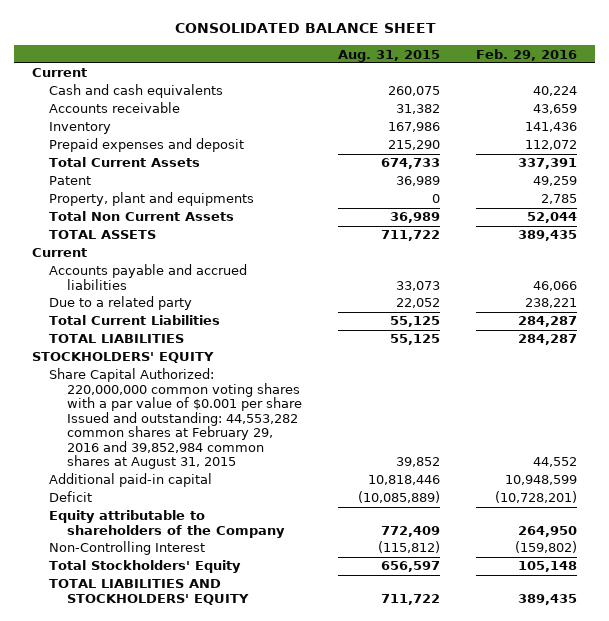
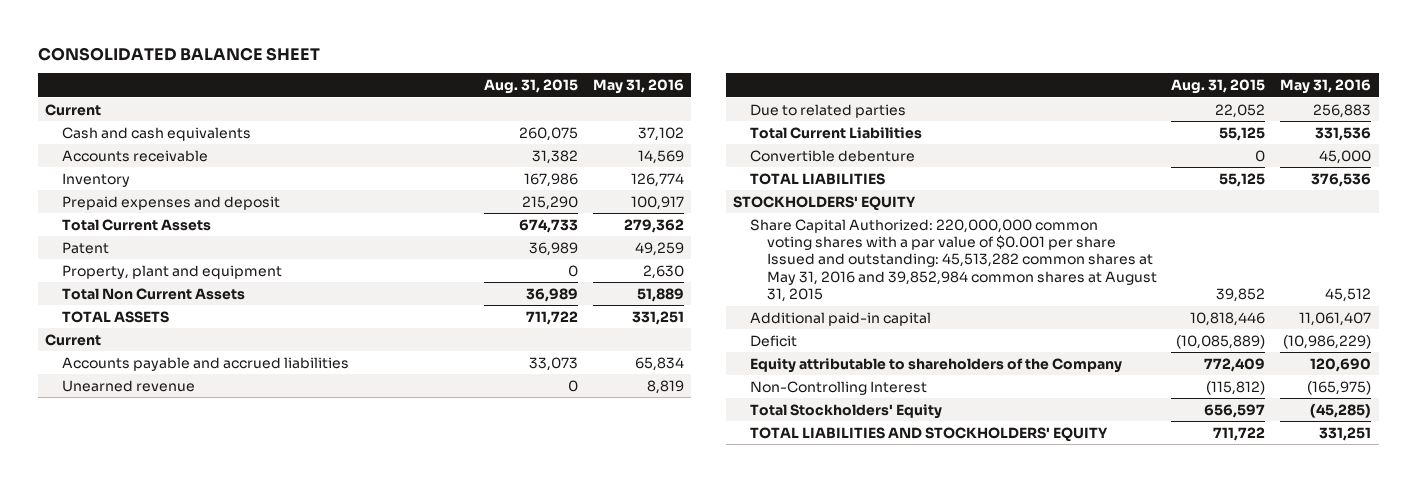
[476,48,578,61] Feb. 29, 2016 -> none
none -> [592,79,684,95] May 31, 2016
[49,192,255,207] Property, plant and equipments -> [62,264,283,279] Property, plant and equipment
none -> [62,379,196,392] Unearned revenue
[49,296,193,311] Due to a related party -> [749,103,906,118] Due to related parties
none -> [749,149,915,162] Convertible debenture
[49,368,302,470] Share Capital Authorized: 220,000,000 common voting shares with a par value of $0.001 per share Issued and outstanding: 44,553,282 common shares at February 29, 2016 and 39,852,984 common shares at August 31, 2015 -> [749,218,1157,303] Share Capital Authorized: 220,000,000 common voting shares with a par value of $0.001 per share Issued and outstanding: 45,513,282 common shares at May 31, 2016 and 39,852,984 common shares at August 31, 2015

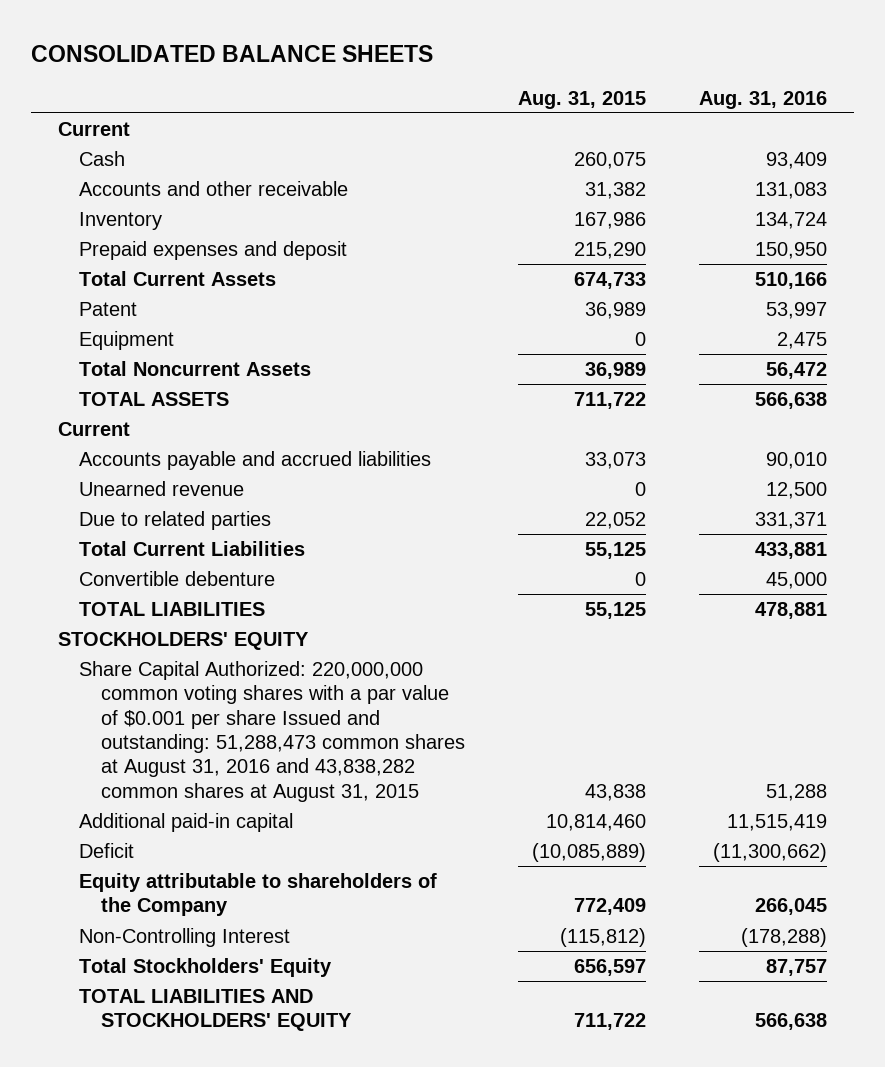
[38,46,321,61] CONSOLIDATED BALANCE SHEET -> [31,45,434,63] CONSOLIDATED BALANCE SHEETS
[592,79,684,95] May 31, 2016 -> none
none -> [699,90,828,109] Aug. 31, 2016
[62,126,252,141] Cash and cash equivalents -> [79,151,126,167] Cash
[62,149,209,162] Accounts receivable -> [79,181,349,197] Accounts and other receivable
[62,264,283,279] Property, plant and equipment -> [79,331,175,351] Equipment
[62,287,246,300] Total Non Current Assets -> [79,361,312,377] Total Noncurrent Assets
[749,218,1157,303] Share Capital Authorized: 220,000,000 common voting shares with a par value of $0.001 per share Issued and outstanding: 45,513,282 common shares at May 31, 2016 and 39,852,984 common shares at August 31, 2015 -> [79,661,466,802] Share Capital Authorized: 220,000,000 common voting shares with a par value of $0.001 per share Issued and outstanding: 51,288,473 common shares at August 31, 2016 and 43,838,282 common shares at August 31, 2015
[1216,288,1266,303] 39,852 -> [585,783,647,801] 43,838
[1190,311,1266,326] 10,818,446 -> [546,814,647,832] 10,814,460

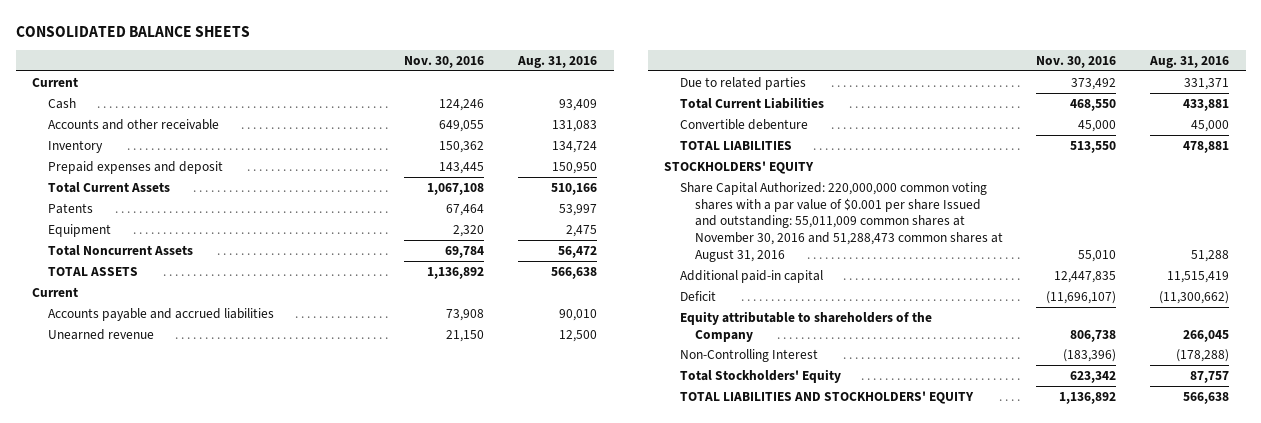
[518,90,647,109] Aug. 31, 2015 -> none
none -> [404,56,485,69] Nov. 30, 2016
[79,302,138,317] Patent -> [47,202,93,214] Patents
[79,661,466,802] Share Capital Authorized: 220,000,000 common voting shares with a par value of $0.001 per share Issued and outstanding: 51,288,473 common shares at August 31, 2016 and 43,838,282 common shares at August 31, 2015 -> [679,181,1003,262] Share Capital Authorized: 220,000,000 common voting shares with a par value of $0.001 per share Issued and outstanding: 55,011,009 common shares at November 30, 2016 and 51,288,473 common shares at August 31, 2016

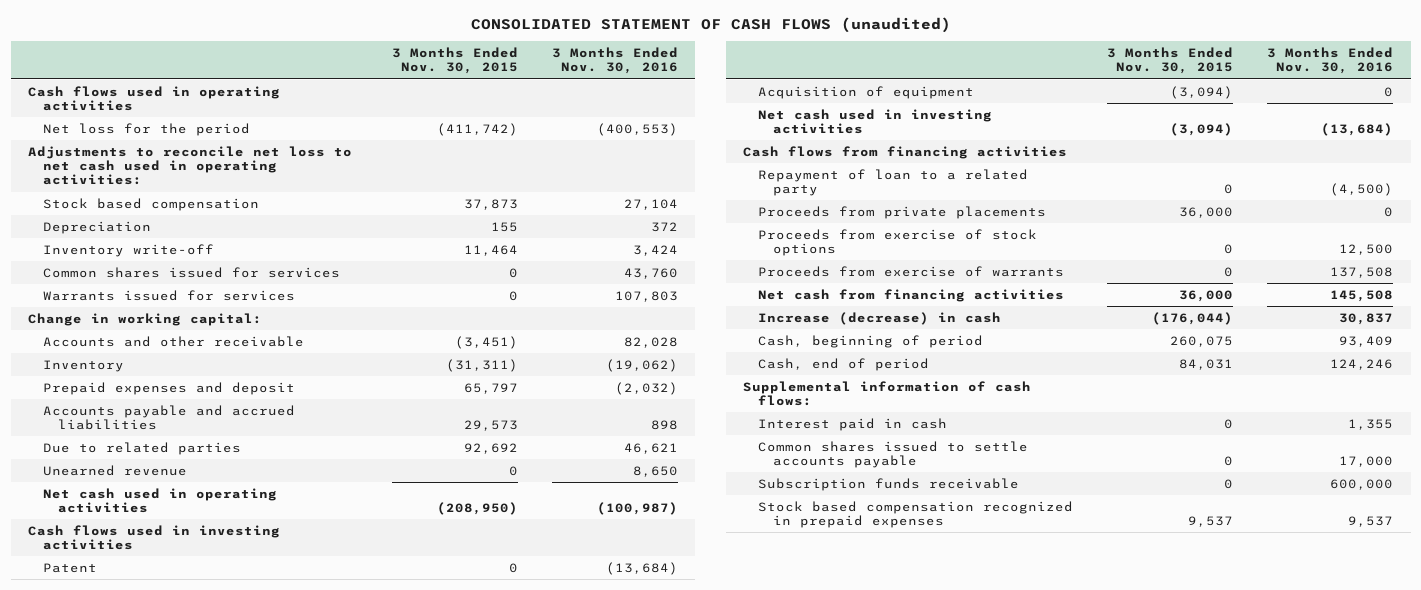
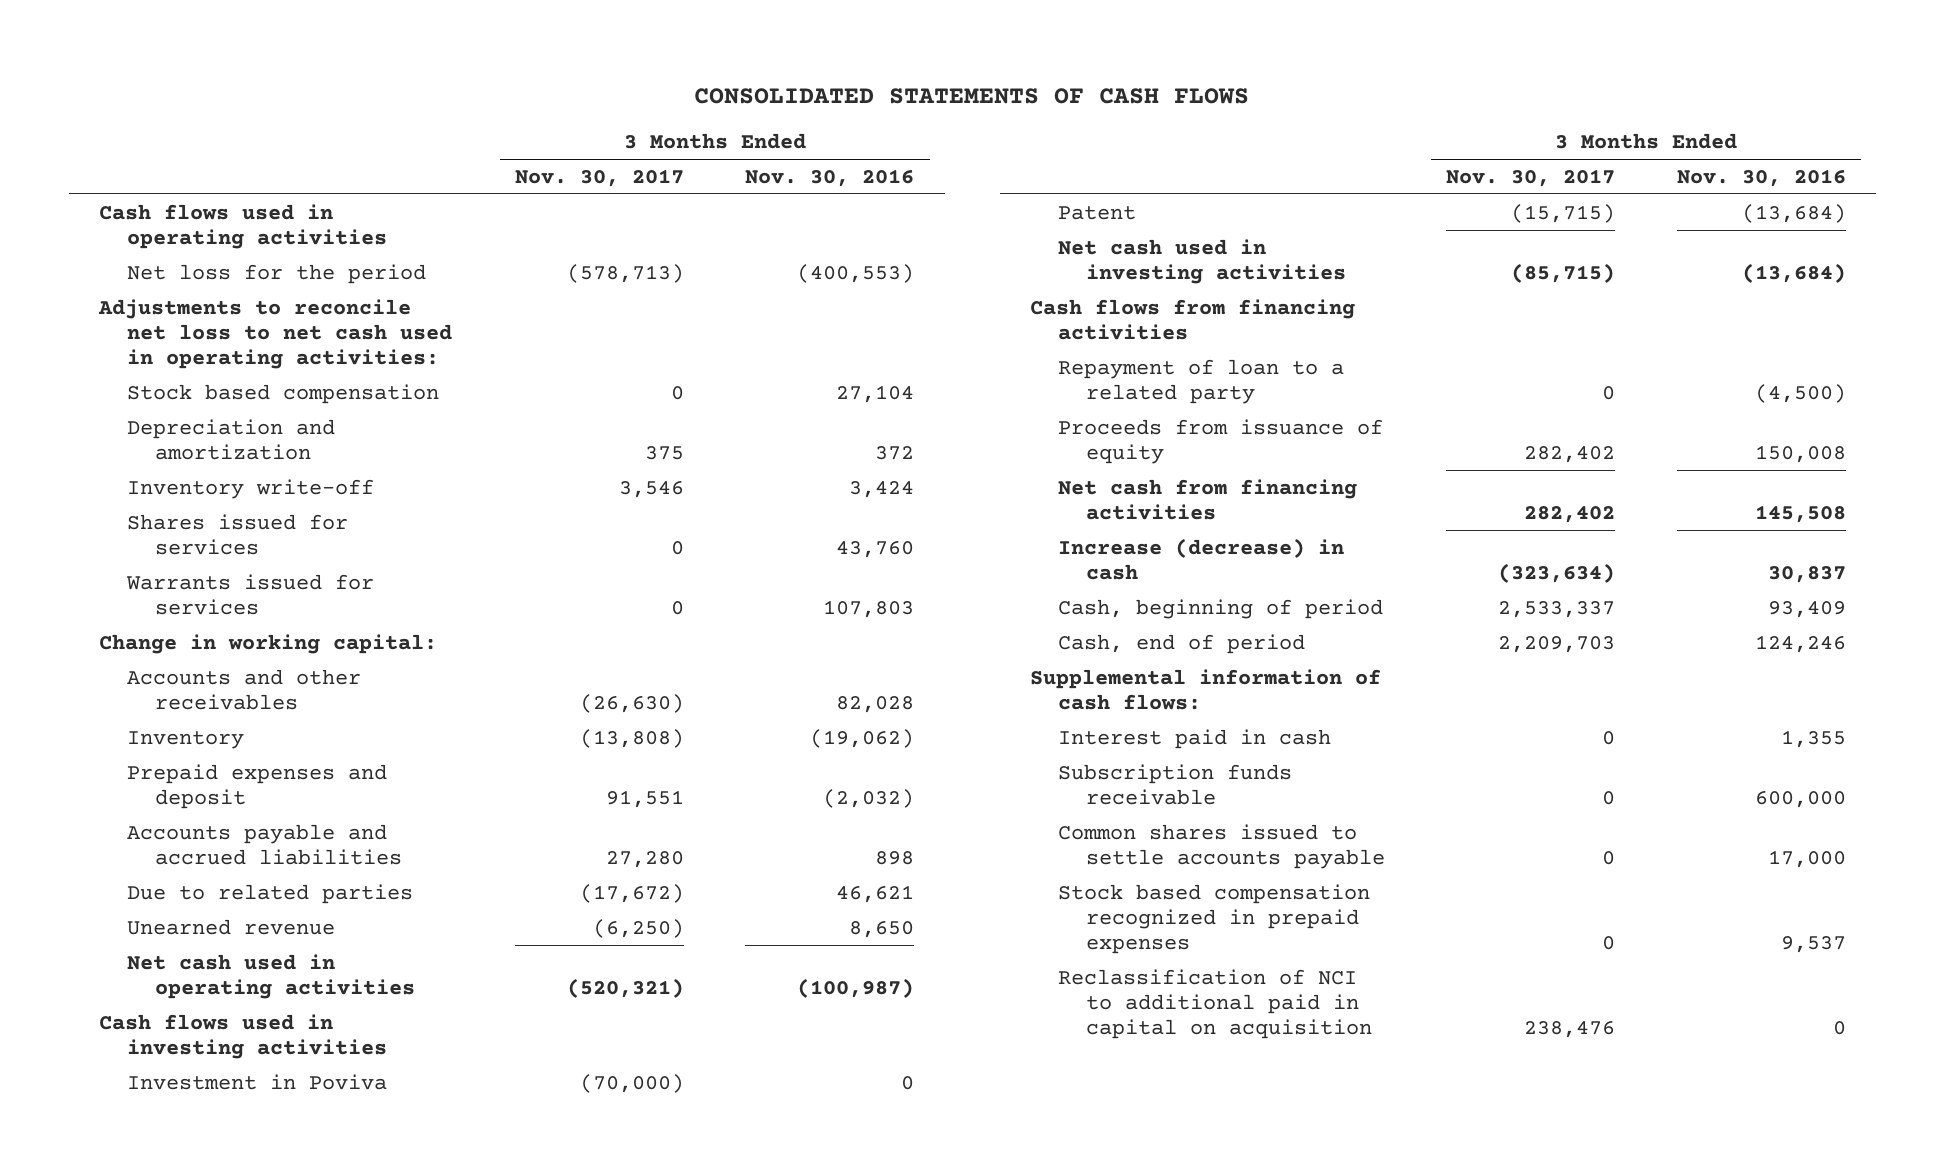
[470,17,951,34] CONSOLIDATED STATEMENT OF CASH FLOWS (unaudited) -> [694,87,1250,104] CONSOLIDATED STATEMENTS OF CASH FLOWS
[391,47,518,75] 3 Months Ended Nov. 30, 2015 -> none
none -> [515,168,685,187] Nov. 30, 2017
[42,220,151,234] Depreciation -> [127,418,336,460] Depreciation and amortization
[42,266,340,278] Common shares issued for services -> [127,513,349,555] Shares issued for services
[42,335,304,347] Accounts and other receivable -> [127,668,362,710] Accounts and other receivables
none -> [127,1073,388,1090] Investment in Poviva
[757,85,974,99] Acquisition of equipment -> none
[757,205,1046,219] Proceeds from private placements -> none
[757,228,1037,257] Proceeds from exercise of stock options -> none
[757,265,1064,277] Proceeds from exercise of warrants -> none
none -> [1058,418,1384,464] Proceeds from issuance of equity
[757,440,1028,469] Common shares issued to settle accounts payable -> [1058,823,1385,869] Common shares issued to settle accounts payable
none -> [1058,968,1372,1040] Reclassification of NCI to additional paid in capital on acquisition

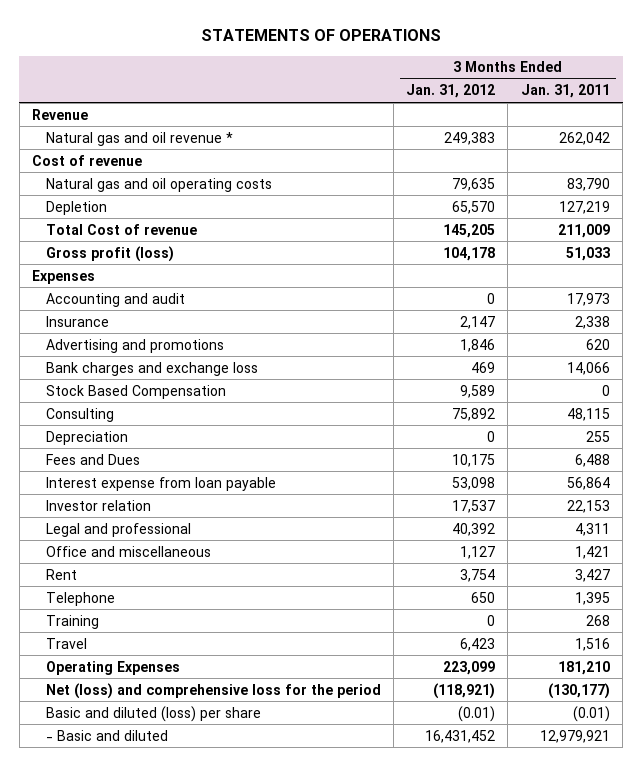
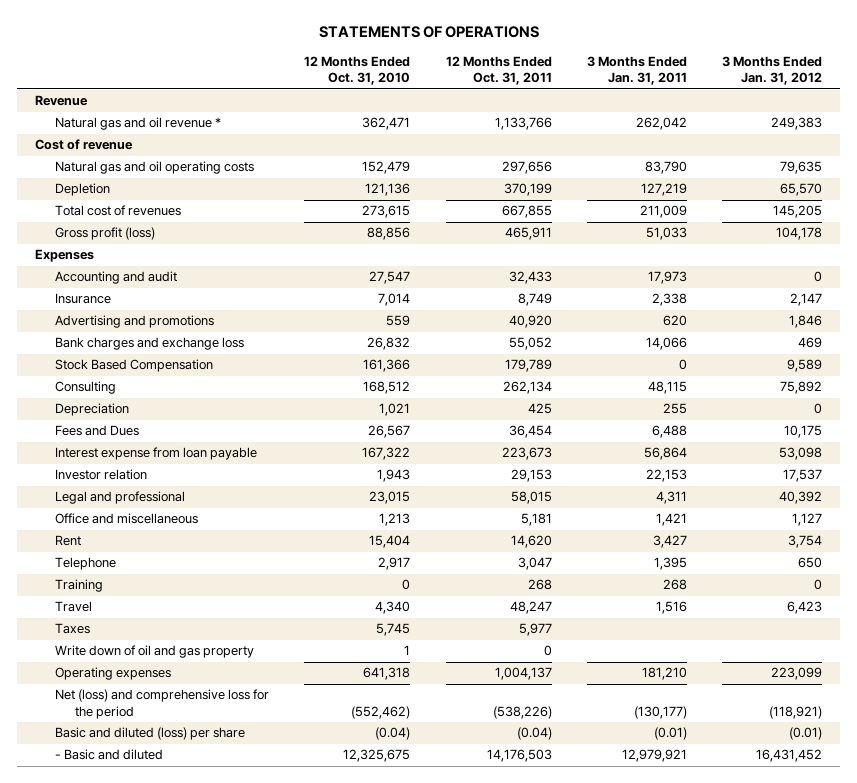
none -> [304,55,411,86] 12 Months Ended Oct. 31, 2010
none -> [445,55,552,86] 12 Months Ended Oct. 31, 2011
[45,223,197,235] Total Cost of revenue -> [54,205,181,217] Total cost of revenues
none -> [54,623,90,635] Taxes
none -> [54,645,254,659] Write down of oil and gas property
[45,660,180,675] Operating Expenses -> [54,667,171,681] Operating expenses

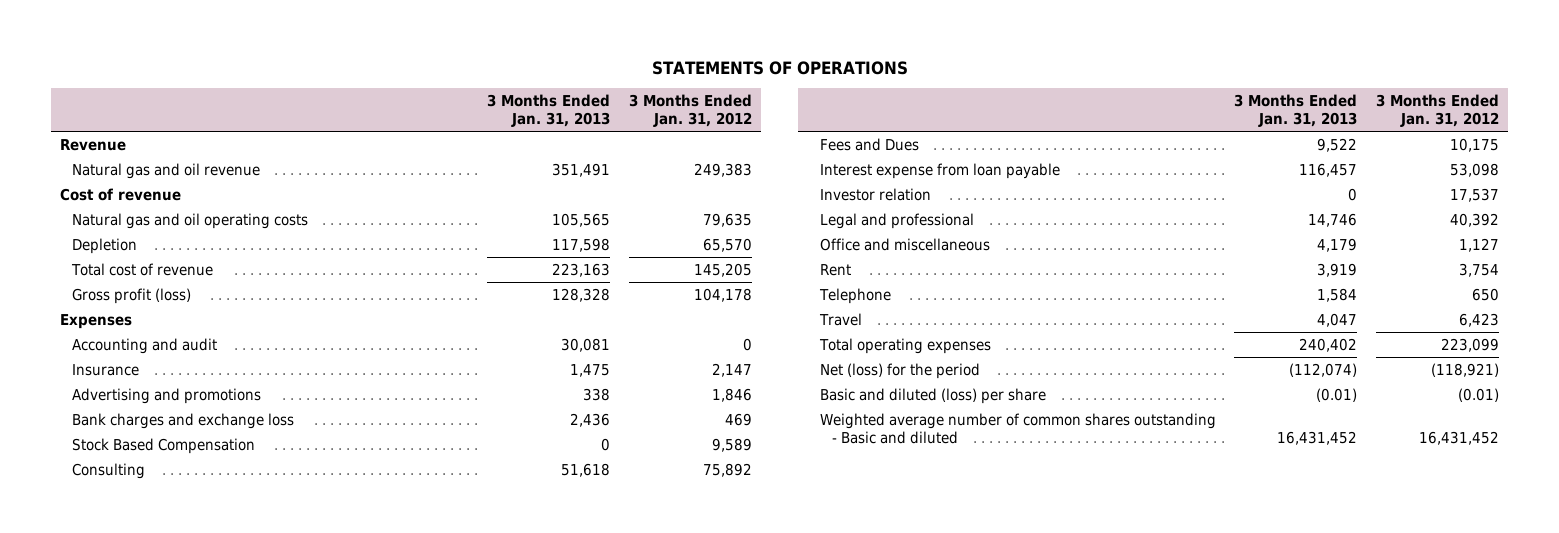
[304,55,411,86] 12 Months Ended Oct. 31, 2010 -> none
[445,55,552,86] 12 Months Ended Oct. 31, 2011 -> none
[586,55,687,86] 3 Months Ended Jan. 31, 2011 -> none
none -> [487,94,611,128] 3 Months Ended Jan. 31, 2013
[54,117,221,131] Natural gas and oil revenue * -> [72,163,261,180] Natural gas and oil revenue
[54,205,181,217] Total cost of revenues -> [71,263,214,277] Total cost of revenue
[54,403,129,417] Depreciation -> none
[54,579,103,593] Training -> none
[54,623,90,635] Taxes -> none
[54,645,254,659] Write down of oil and gas property -> none
[54,667,171,681] Operating expenses -> [818,338,991,355] Total operating expenses
[54,689,269,719] Net (loss) and comprehensive loss for the period -> [819,363,980,380] Net (loss) for the period
[54,749,163,761] - Basic and diluted -> [819,413,1216,444] Weighted average number of common shares outstanding - Basic and diluted

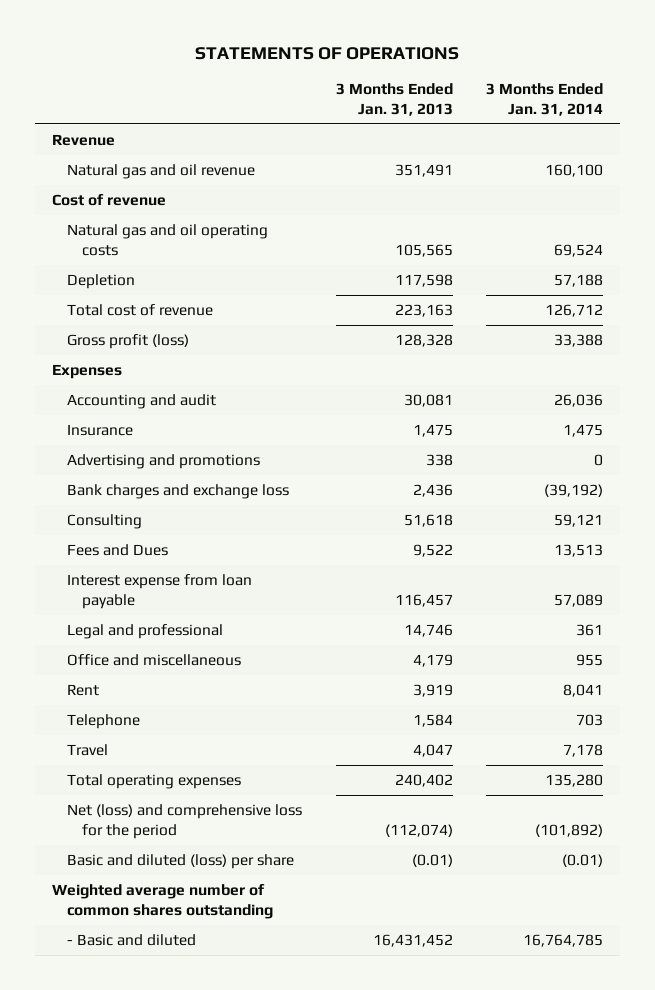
[629,94,753,128] 3 Months Ended Jan. 31, 2012 -> none
none -> [486,83,604,116] 3 Months Ended Jan. 31, 2014
[72,438,256,455] Stock Based Compensation -> none
[819,188,931,202] Investor relation -> none
[819,363,980,380] Net (loss) for the period -> [67,804,303,839] Net (loss) and comprehensive loss for the period
none -> [51,884,274,919] Weighted average number of common shares outstanding
[819,413,1216,444] Weighted average number of common shares outstanding - Basic and diluted -> [67,934,197,947] - Basic and diluted

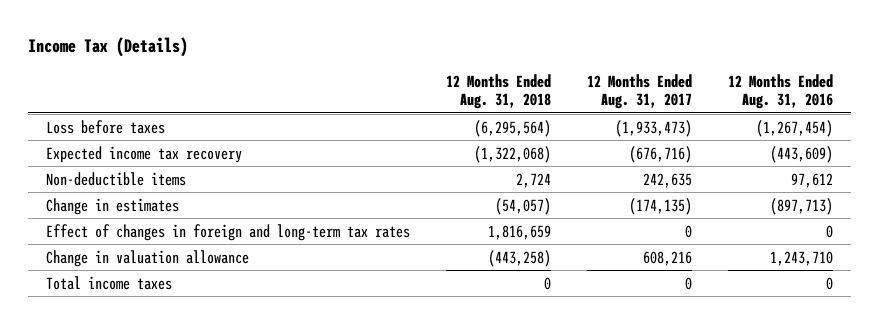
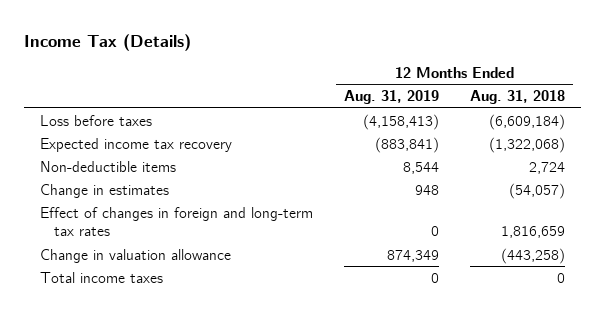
[586,73,692,110] 12 Months Ended Aug. 31, 2017 -> none
[728,73,834,110] 12 Months Ended Aug. 31, 2016 -> none
none -> [343,90,439,105] Aug. 31, 2019
[473,119,551,137] (6,295,564) -> [489,113,566,130] (6,609,184)

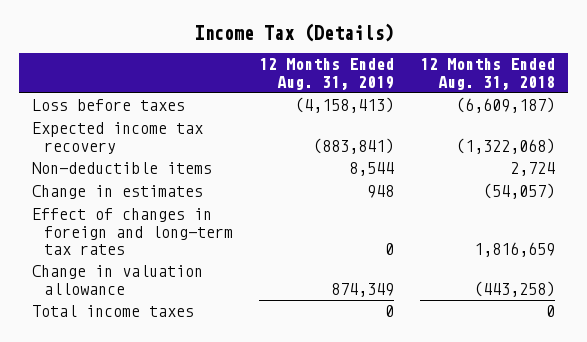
[489,113,566,130] (6,609,184) -> [455,97,555,114] (6,609,187)

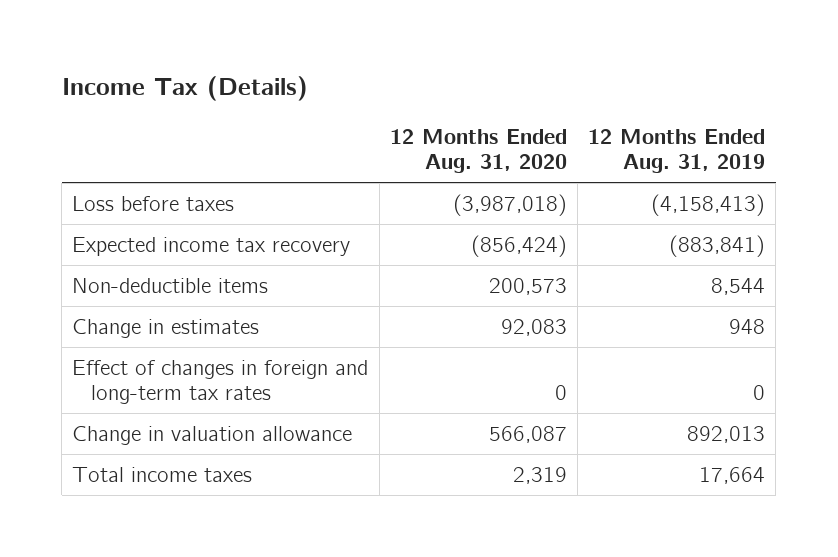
[419,58,555,90] 12 Months Ended Aug. 31, 2018 -> none
none -> [389,128,567,174] 12 Months Ended Aug. 31, 2020
[330,282,394,297] 874,349 -> [687,425,766,443] 892,013
[384,305,394,318] 0 -> [699,466,766,484] 17,664

